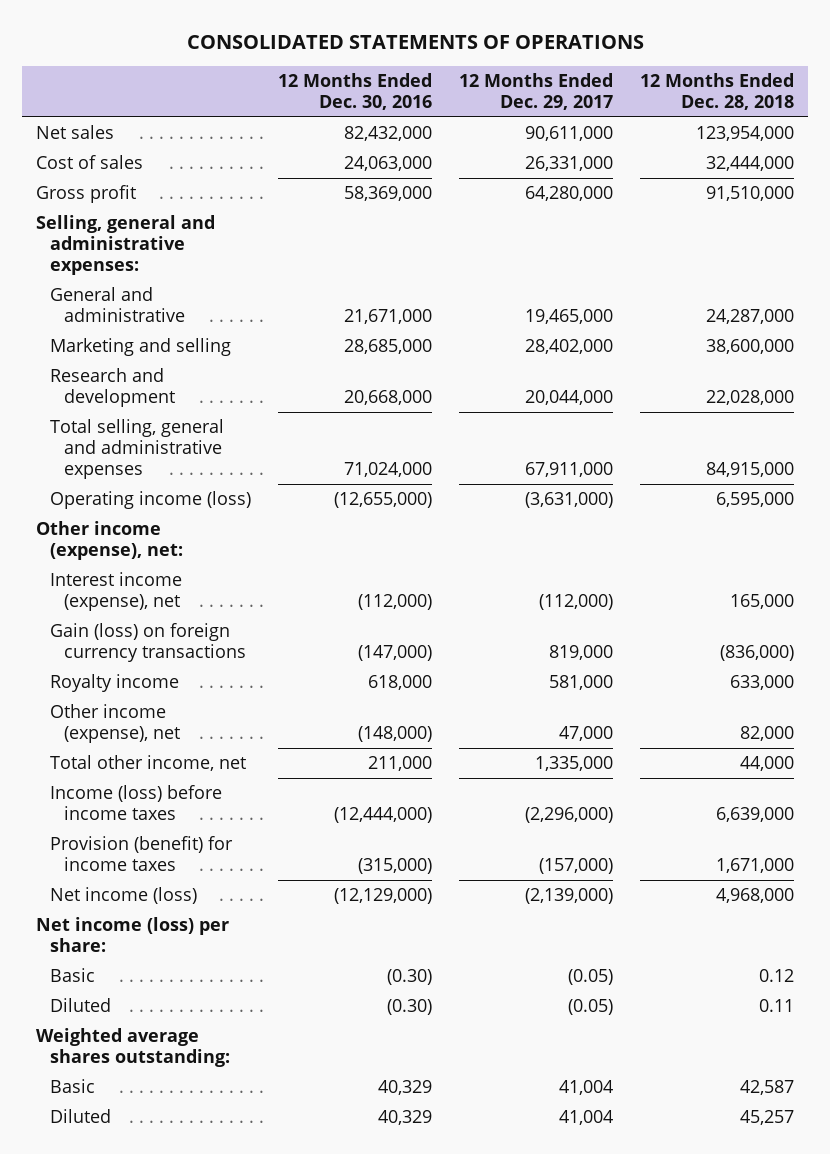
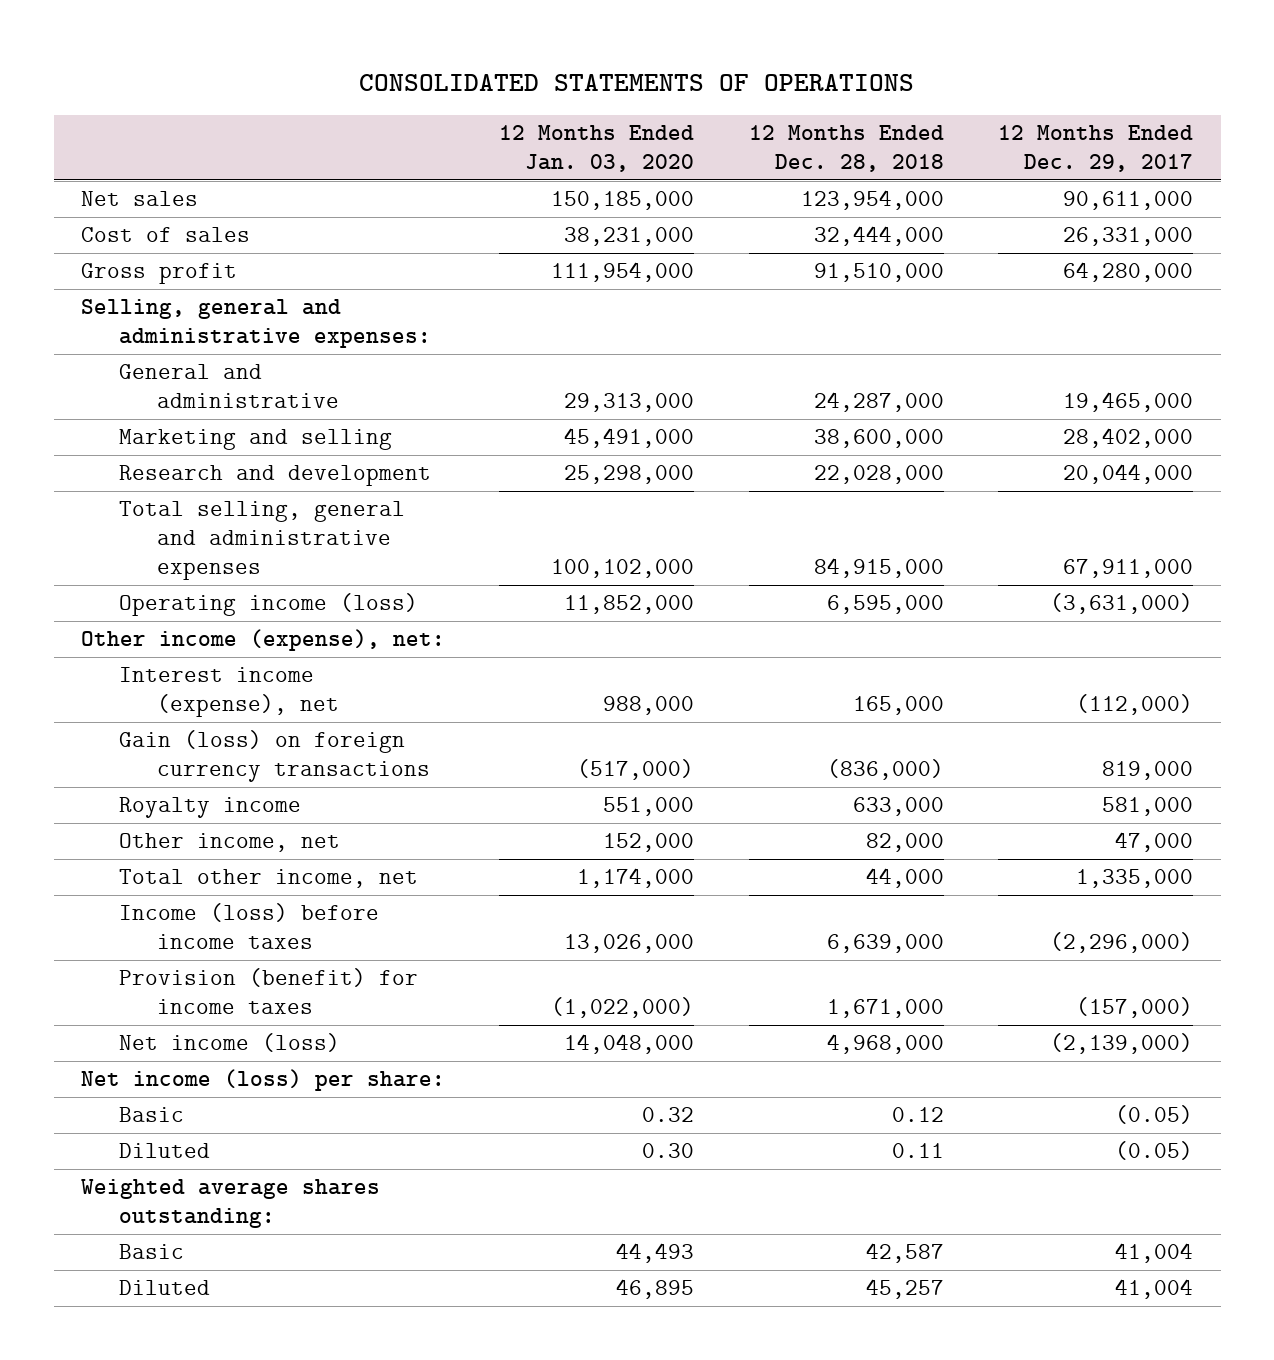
[277,73,432,111] 12 Months Ended Dec. 30, 2016 -> none
none -> [499,124,695,172] 12 Months Ended Jan. 03, 2020
[49,703,180,743] Other income (expense), net -> [118,833,340,853] Other income, net

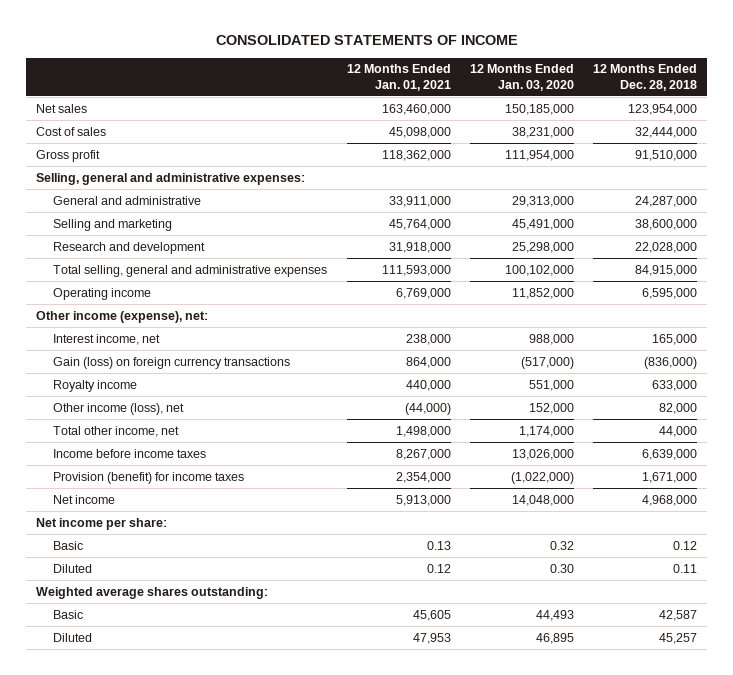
[359,73,915,91] CONSOLIDATED STATEMENTS OF OPERATIONS -> [215,35,518,46] CONSOLIDATED STATEMENTS OF INCOME
[998,124,1194,172] 12 Months Ended Dec. 29, 2017 -> none
none -> [346,64,451,91] 12 Months Ended Jan. 01, 2021
[118,429,392,451] Marketing and selling -> [53,218,173,231] Selling and marketing
[118,593,418,617] Operating income (loss) -> [53,287,152,300] Operating income
[118,667,340,718] Interest income (expense), net -> [53,333,161,345] Interest income, net
[118,833,340,853] Other income, net -> [53,402,185,415] Other income (loss), net
[118,903,379,950] Income (loss) before income taxes -> [53,448,207,458] Income before income taxes
[118,1033,340,1053] Net income (loss) -> [53,494,116,504] Net income
[80,1069,445,1092] Net income (loss) per share: -> [35,517,167,530] Net income per share:

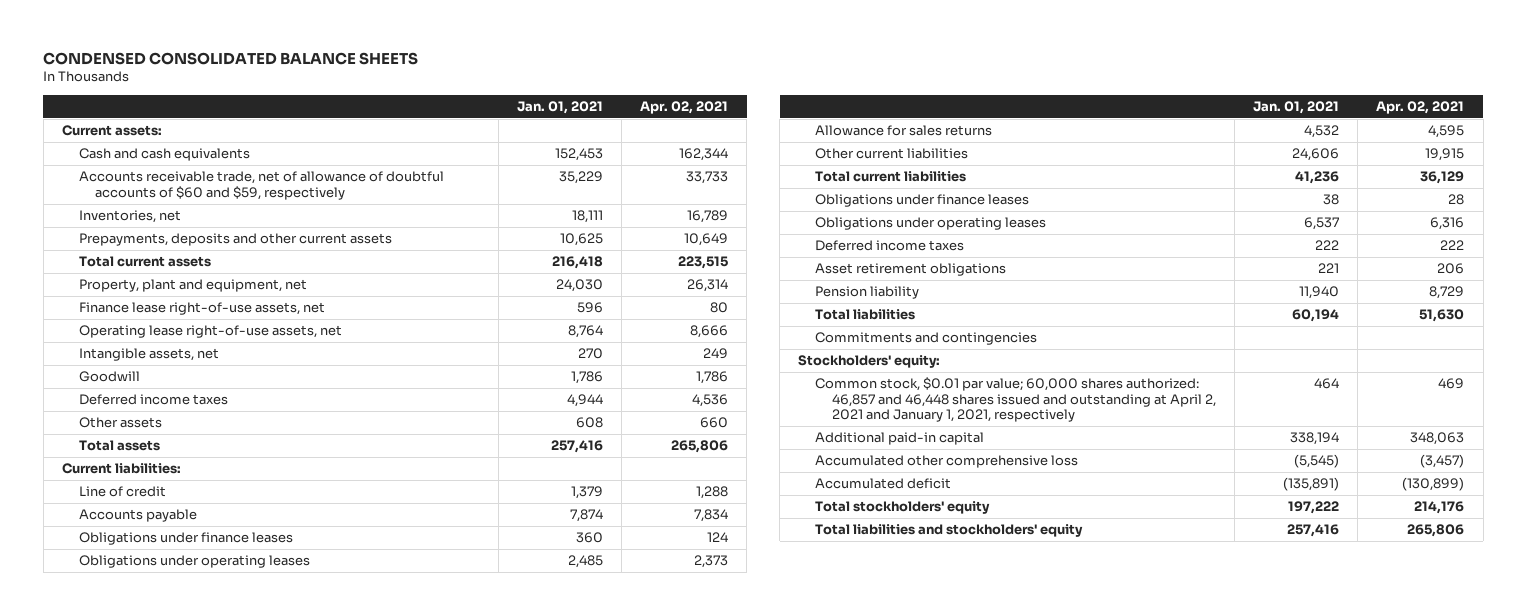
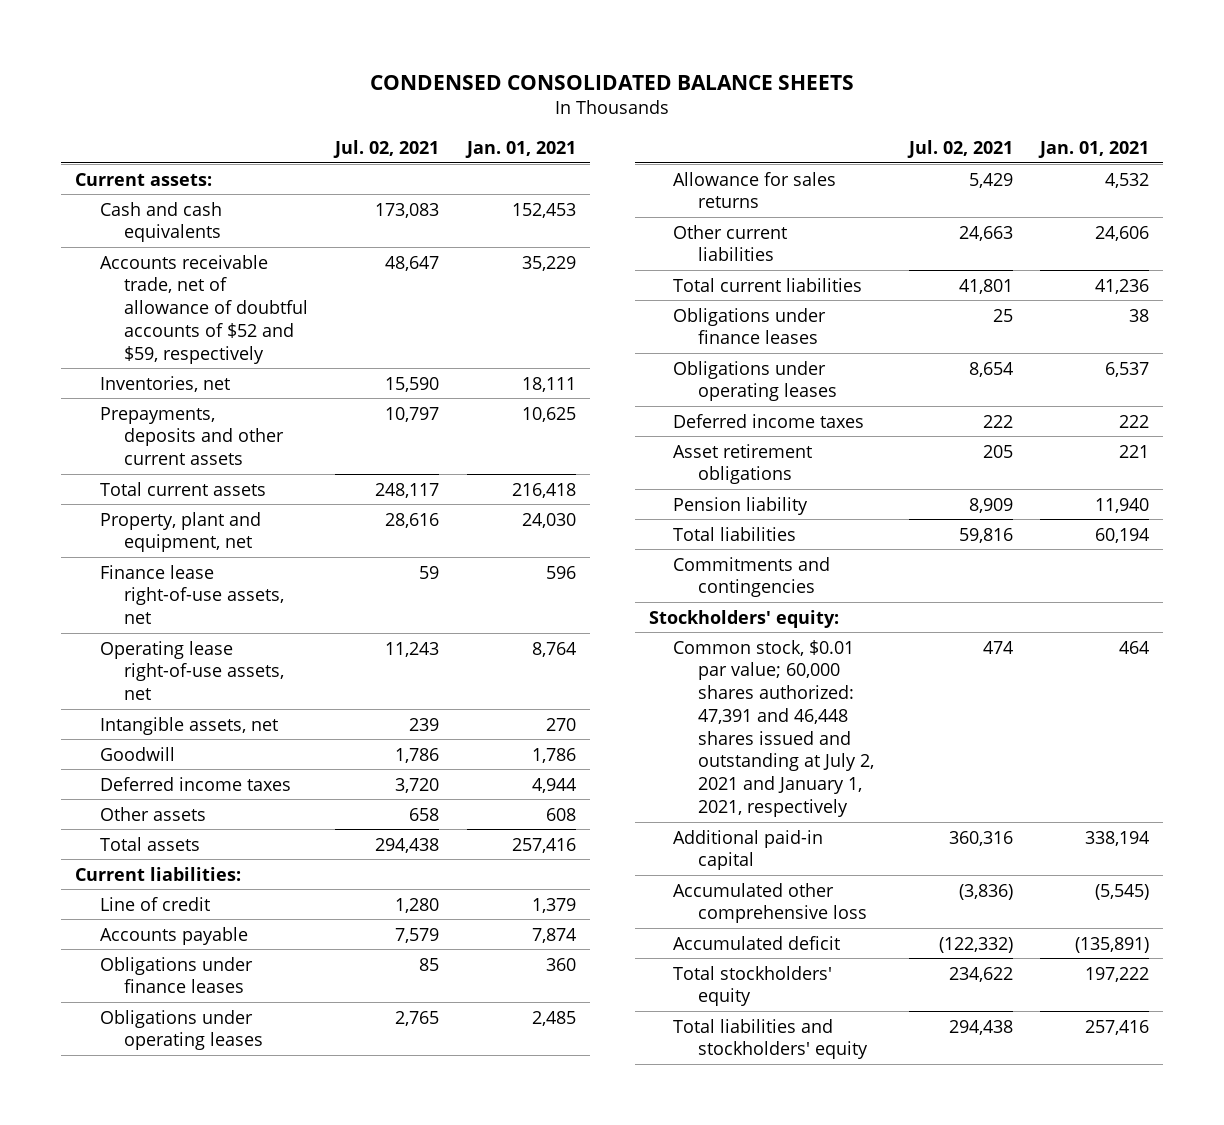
[640,100,729,114] Apr. 02, 2021 -> none
none -> [333,139,440,158] Jul. 02, 2021
[78,171,444,200] Accounts receivable trade, net of allowance of doubtful accounts of $60 and $59, respectively -> [99,254,309,364] Accounts receivable trade, net of allowance of doubtful accounts of $52 and $59, respectively
[814,377,1216,423] Common stock, $0.01 par value; 60,000 shares authorized: 46,857 and 46,448 shares issued and outstanding at April 2, 2021 and January 1, 2021, respectively -> [673,639,874,817] Common stock, $0.01 par value; 60,000 shares authorized: 47,391 and 46,448 shares issued and outstanding at July 2, 2021 and January 1, 2021, respectively

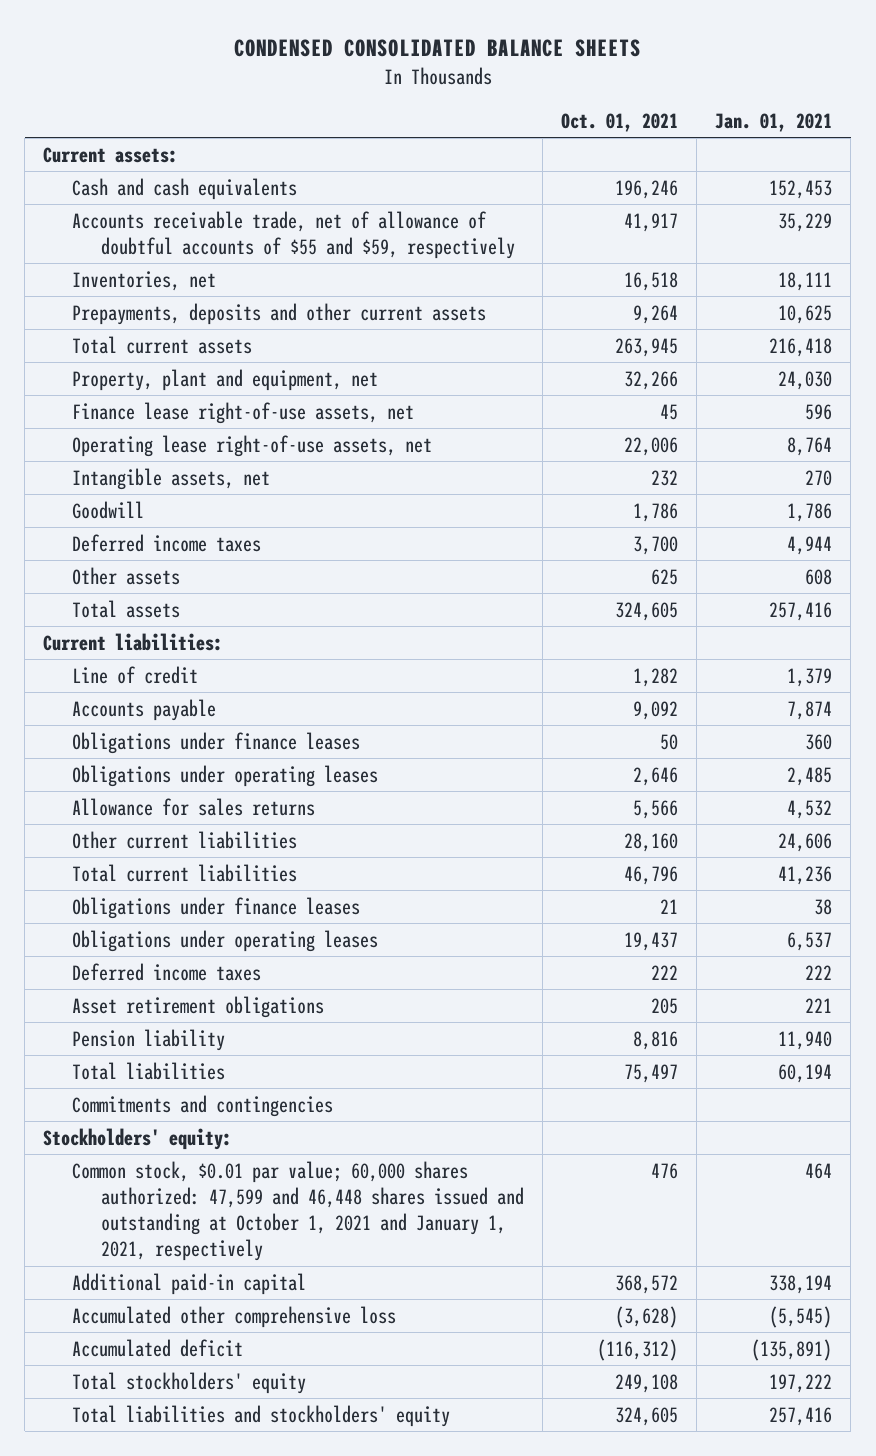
[333,139,440,158] Jul. 02, 2021 -> none
none -> [561,113,679,133] Oct. 01, 2021
[99,254,309,364] Accounts receivable trade, net of allowance of doubtful accounts of $52 and $59, respectively -> [72,210,515,259] Accounts receivable trade, net of allowance of doubtful accounts of $55 and $59, respectively
[673,639,874,817] Common stock, $0.01 par value; 60,000 shares authorized: 47,391 and 46,448 shares issued and outstanding at July 2, 2021 and January 1, 2021, respectively -> [72,1160,524,1262] Common stock, $0.01 par value; 60,000 shares authorized: 47,599 and 46,448 shares issued and outstanding at October 1, 2021 and January 1, 2021, respectively

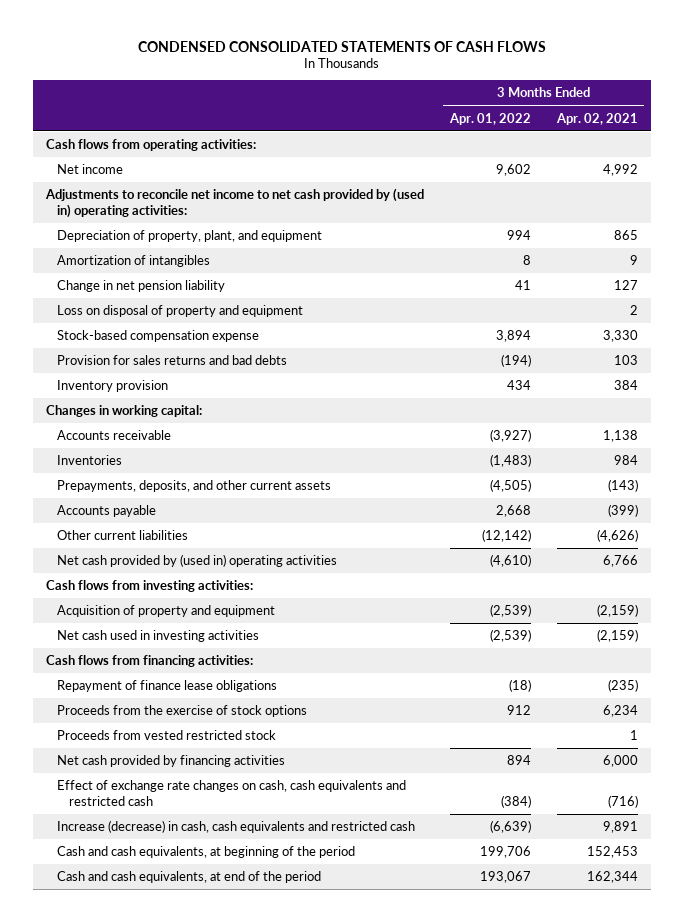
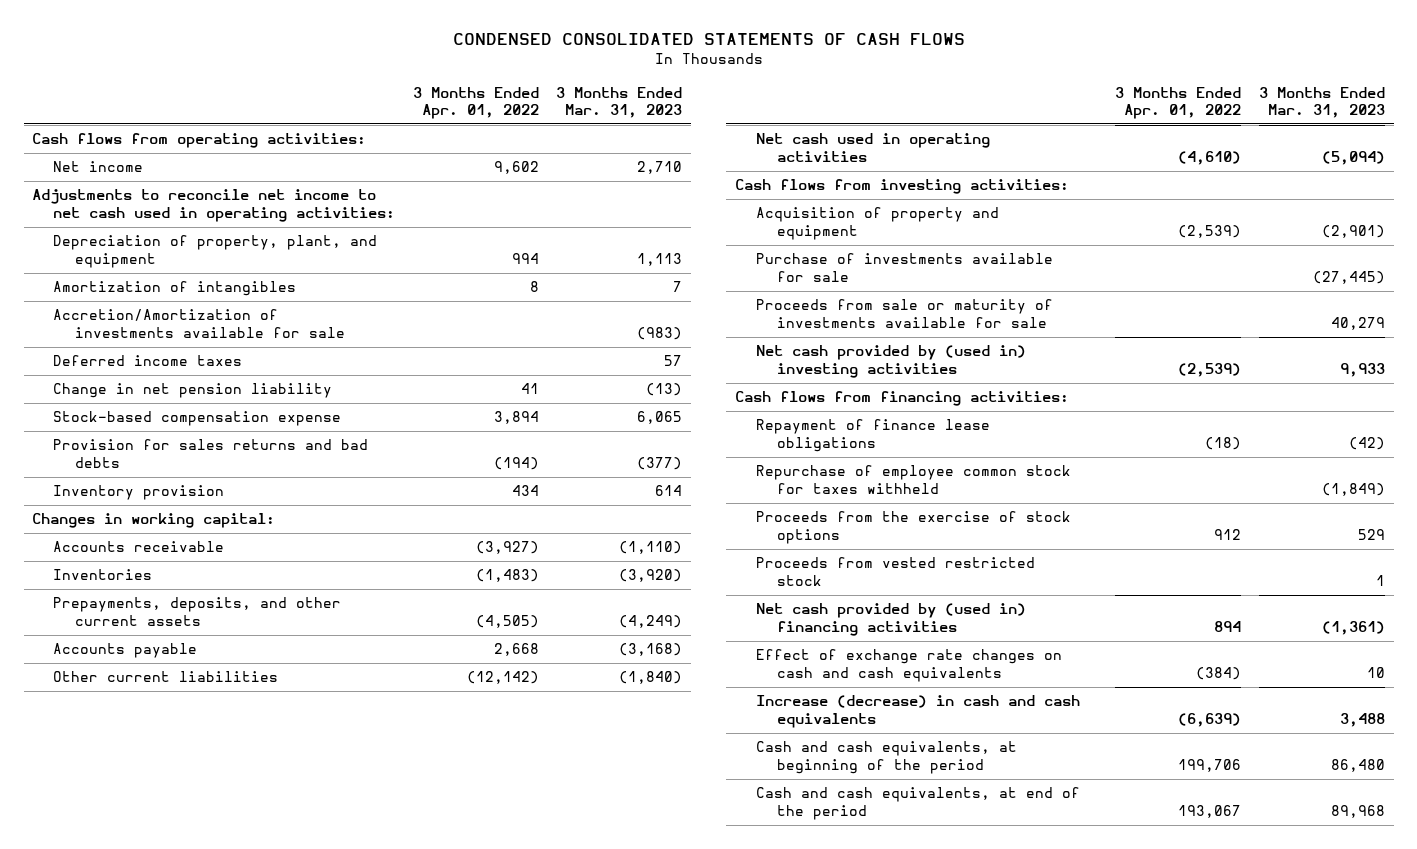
[555,112,638,125] Apr. 02, 2021 -> none
none -> [556,86,683,119] 3 Months Ended Mar. 31, 2023
[44,188,424,218] Adjustments to reconcile net income to net cash provided by (used in) operating activities: -> [32,189,396,222] Adjustments to reconcile net income to net cash used in operating activities:
none -> [53,309,345,338] Accretion/Amortization of investments available for sale
none -> [53,355,243,367] Deferred income taxes
[57,305,304,318] Loss on disposal of property and equipment -> none
[57,554,338,568] Net cash provided by (used in) operating activities -> [755,133,990,162] Net cash used in operating activities
none -> [755,253,1053,282] Purchase of investments available for sale
none -> [755,299,1053,328] Proceeds from sale or maturity of investments available for sale
[57,630,260,643] Net cash used in investing activities -> [755,345,1026,378] Net cash provided by (used in) investing activities
none -> [755,465,1071,494] Repurchase of employee common stock for taxes withheld
[57,755,286,768] Net cash provided by financing activities -> [755,603,1026,636] Net cash provided by (used in) financing activities
[57,780,407,806] Effect of exchange rate changes on cash, cash equivalents and restricted cash -> [755,649,1062,682] Effect of exchange rate changes on cash and cash equivalents
[57,820,416,834] Increase (decrease) in cash, cash equivalents and restricted cash -> [755,695,1080,728] Increase (decrease) in cash and cash equivalents

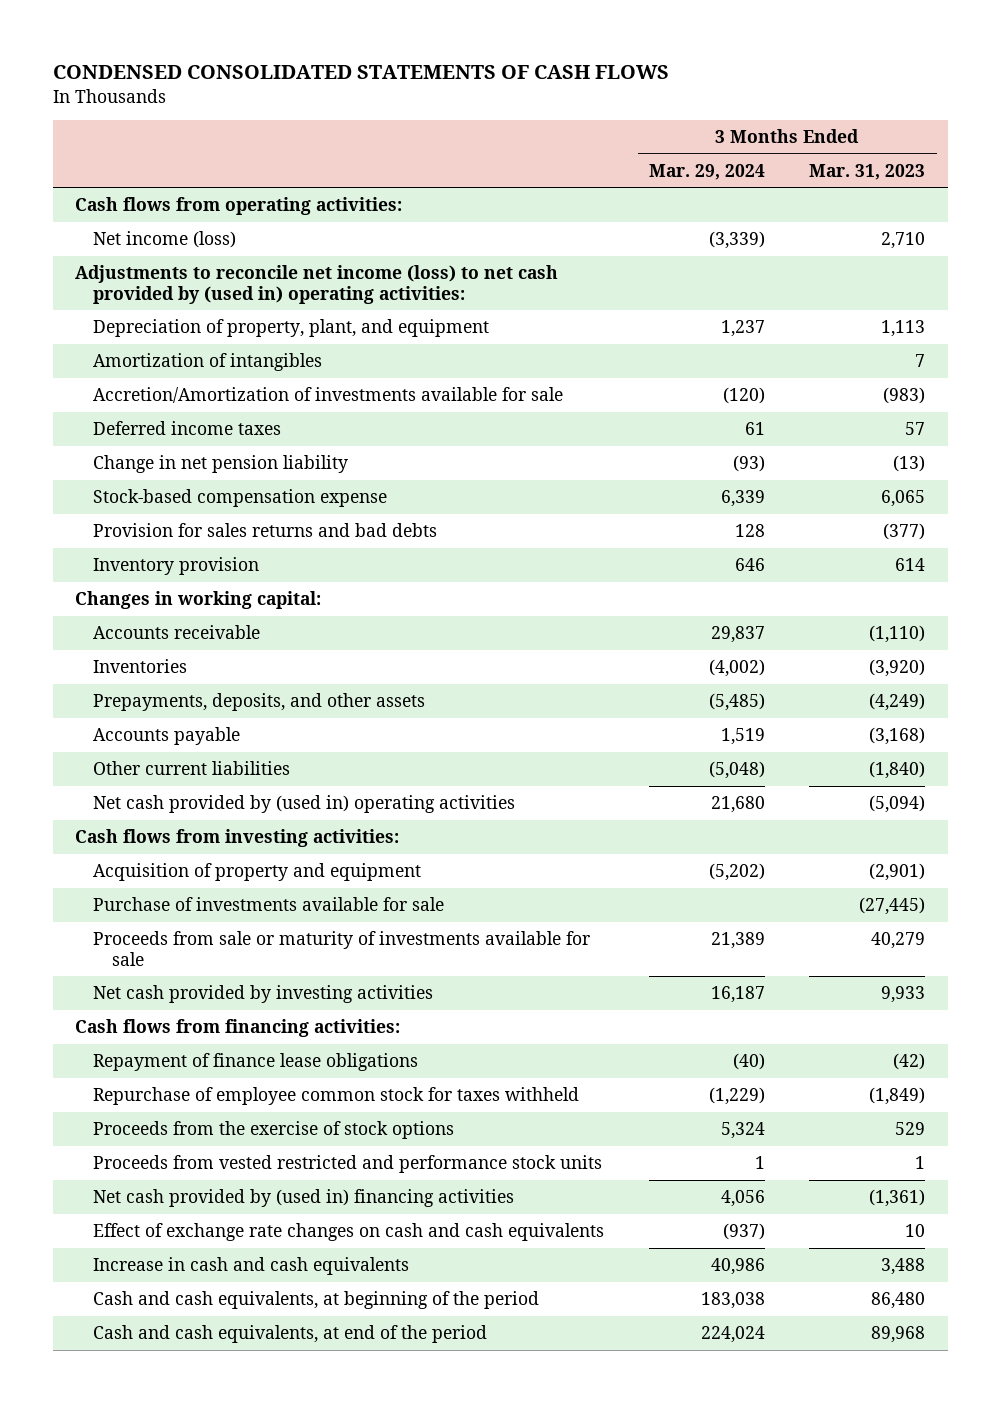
[412,86,539,120] 3 Months Ended Apr. 01, 2022 -> none
none -> [648,163,765,180] Mar. 29, 2024
[53,161,144,173] Net income -> [93,231,237,249] Net income (loss)
[32,189,396,222] Adjustments to reconcile net income to net cash used in operating activities: -> [74,265,558,304] Adjustments to reconcile net income (loss) to net cash provided by (used in) operating activities:
[53,597,342,626] Prepayments, deposits, and other current assets -> [93,693,426,712] Prepayments, deposits, and other assets
[755,133,990,162] Net cash used in operating activities -> [93,795,516,814] Net cash provided by (used in) operating activities
[755,345,1026,378] Net cash provided by (used in) investing activities -> [93,985,434,1004] Net cash provided by investing activities
[755,557,1035,586] Proceeds from vested restricted stock -> [93,1155,603,1174] Proceeds from vested restricted and performance stock units
[755,695,1080,728] Increase (decrease) in cash and cash equivalents -> [93,1257,410,1276] Increase in cash and cash equivalents

